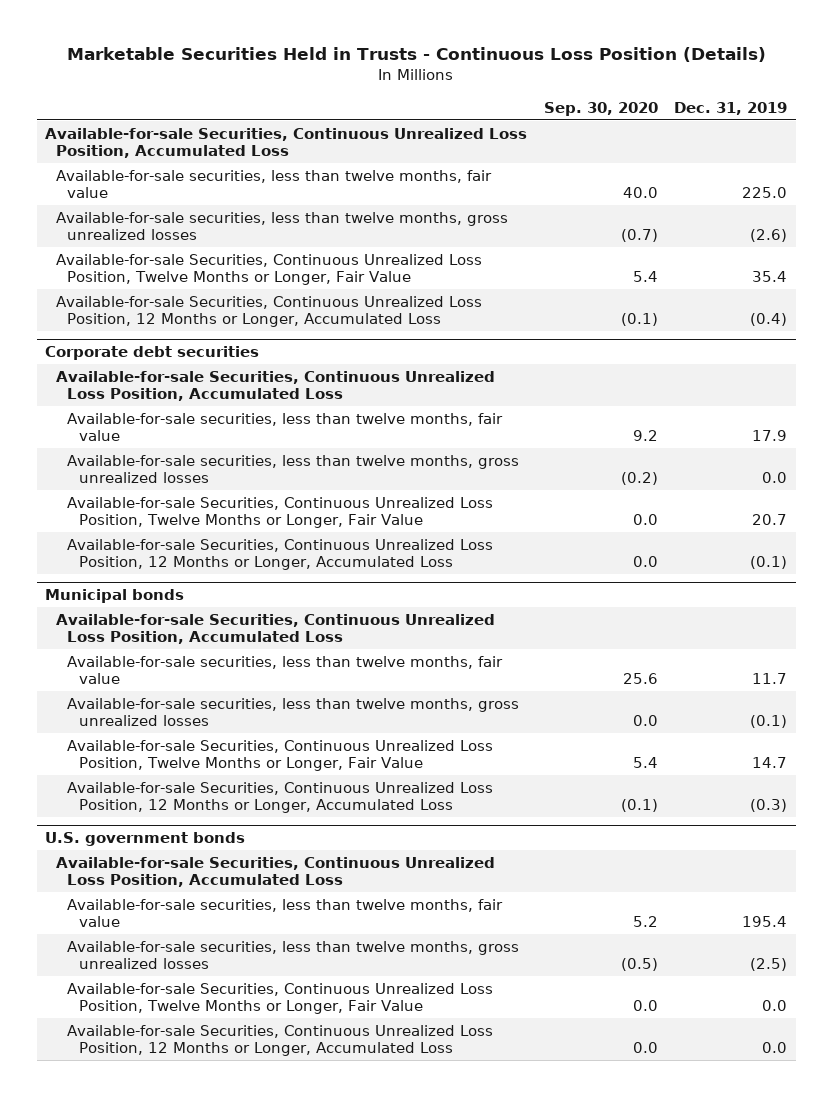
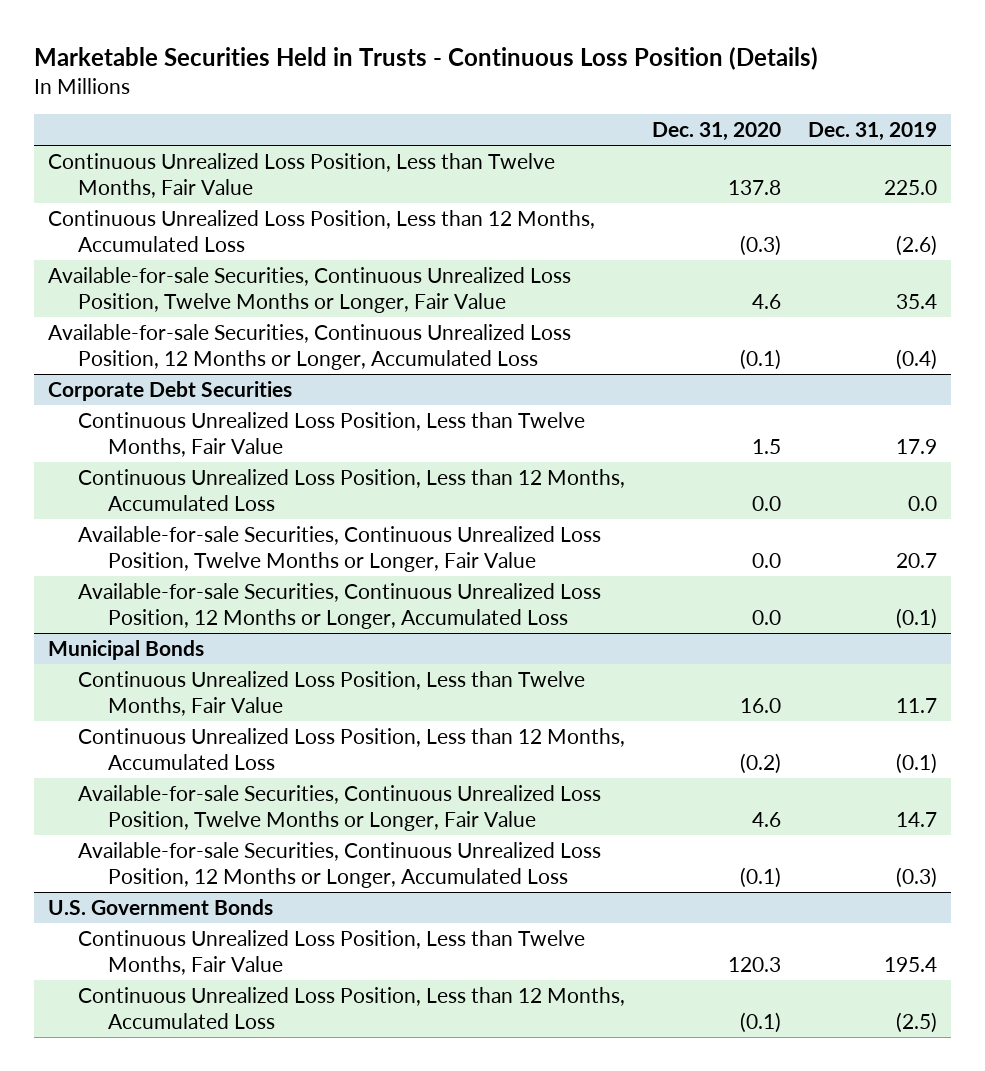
[543,101,658,116] Sep. 30, 2020 -> none
none -> [652,122,782,142] Dec. 31, 2020
[44,127,527,159] Available-for-sale Securities, Continuous Unrealized Loss Position, Accumulated Loss -> none
[56,169,493,199] Available-for-sale securities, less than twelve months, fair value -> [47,152,555,198] Continuous Unrealized Loss Position, Less than Twelve Months, Fair Value
[56,211,509,241] Available-for-sale securities, less than twelve months, gross unrealized losses -> [47,209,595,252] Continuous Unrealized Loss Position, Less than 12 Months, Accumulated Loss
[56,370,496,402] Available-for-sale Securities, Continuous Unrealized Loss Position, Accumulated Loss -> none
[44,346,259,361] Corporate debt securities -> [47,380,292,401] Corporate Debt Securities
[67,412,504,442] Available-for-sale securities, less than twelve months, fair value -> [78,411,586,457] Continuous Unrealized Loss Position, Less than Twelve Months, Fair Value
[67,454,520,484] Available-for-sale securities, less than twelve months, gross unrealized losses -> [78,468,626,511] Continuous Unrealized Loss Position, Less than 12 Months, Accumulated Loss
[56,613,496,645] Available-for-sale Securities, Continuous Unrealized Loss Position, Accumulated Loss -> none
[44,589,184,604] Municipal bonds -> [47,639,204,660] Municipal Bonds
[67,655,504,685] Available-for-sale securities, less than twelve months, fair value -> [78,670,586,716] Continuous Unrealized Loss Position, Less than Twelve Months, Fair Value
[67,697,520,727] Available-for-sale securities, less than twelve months, gross unrealized losses -> [78,727,626,770] Continuous Unrealized Loss Position, Less than 12 Months, Accumulated Loss
[56,856,496,888] Available-for-sale Securities, Continuous Unrealized Loss Position, Accumulated Loss -> none
[67,982,494,1015] Available-for-sale Securities, Continuous Unrealized Loss Position, Twelve Months or Longer, Fair Value -> none
[67,1024,494,1057] Available-for-sale Securities, Continuous Unrealized Loss Position, 12 Months or Longer, Accumulated Loss -> none
[44,832,245,847] U.S. government bonds -> [47,898,273,915] U.S. Government Bonds
[67,898,504,928] Available-for-sale securities, less than twelve months, fair value -> [78,929,586,975] Continuous Unrealized Loss Position, Less than Twelve Months, Fair Value
[67,940,520,970] Available-for-sale securities, less than twelve months, gross unrealized losses -> [78,986,626,1029] Continuous Unrealized Loss Position, Less than 12 Months, Accumulated Loss

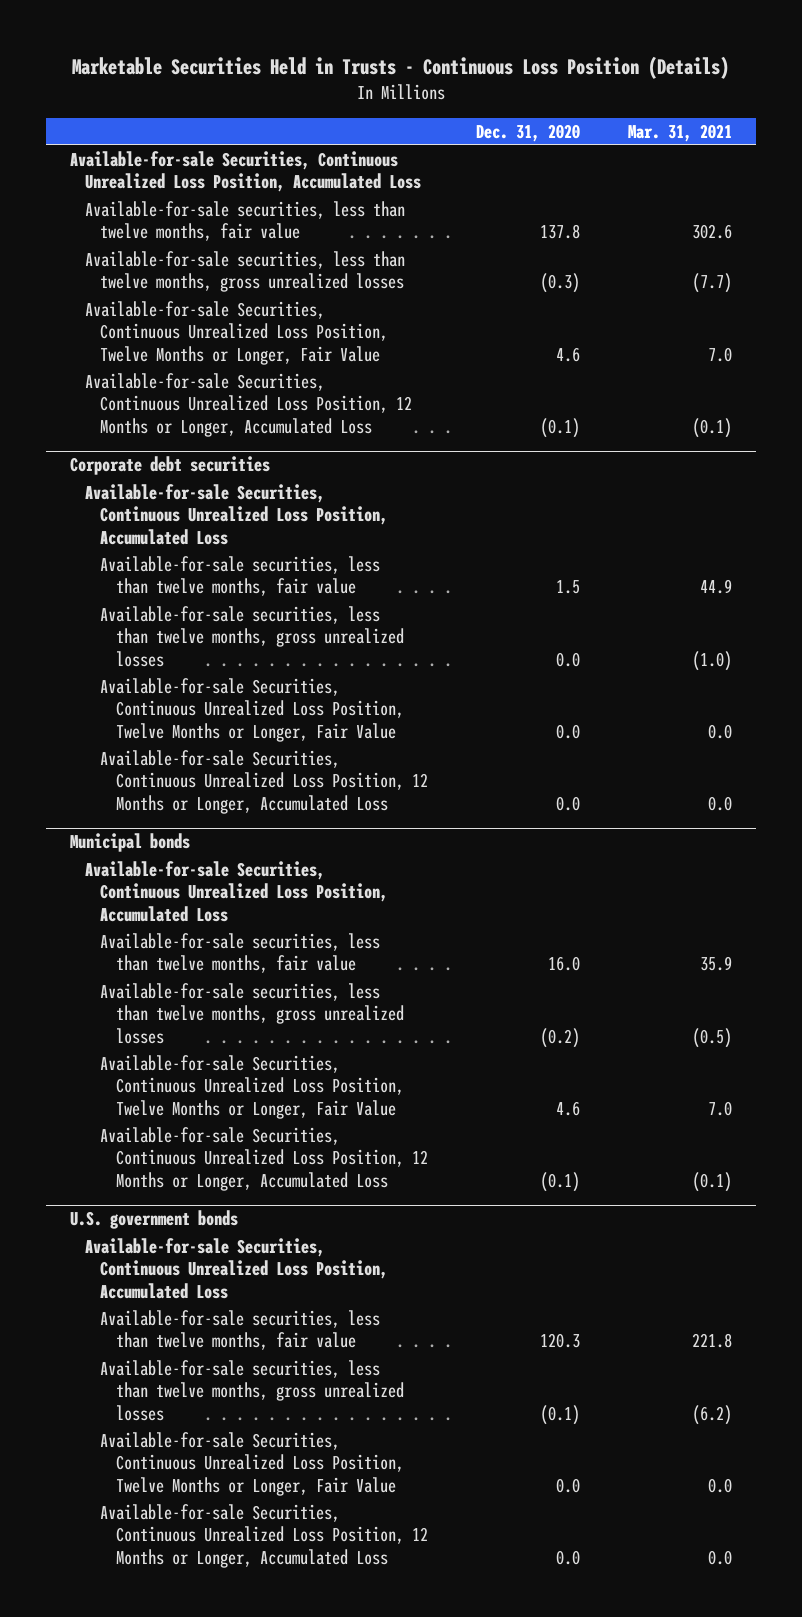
[808,122,938,142] Dec. 31, 2019 -> none
none -> [628,123,733,142] Mar. 31, 2021
none -> [70,151,422,193] Available-for-sale Securities, Continuous Unrealized Loss Position, Accumulated Loss
[47,152,555,198] Continuous Unrealized Loss Position, Less than Twelve Months, Fair Value -> [85,201,406,242] Available-for-sale securities, less than twelve months, fair value
[47,209,595,252] Continuous Unrealized Loss Position, Less than 12 Months, Accumulated Loss -> [85,251,406,293] Available-for-sale securities, less than twelve months, gross unrealized losses
[47,380,292,401] Corporate Debt Securities -> [70,456,271,476] Corporate debt securities
none -> [85,484,389,545] Available-for-sale Securities, Continuous Unrealized Loss Position, Accumulated Loss
[78,411,586,457] Continuous Unrealized Loss Position, Less than Twelve Months, Fair Value -> [100,556,381,597] Available-for-sale securities, less than twelve months, fair value
[78,468,626,511] Continuous Unrealized Loss Position, Less than 12 Months, Accumulated Loss -> [100,606,404,667] Available-for-sale securities, less than twelve months, gross unrealized losses
[47,639,204,660] Municipal Bonds -> [70,833,191,853] Municipal bonds
none -> [85,861,389,922] Available-for-sale Securities, Continuous Unrealized Loss Position, Accumulated Loss
[78,670,586,716] Continuous Unrealized Loss Position, Less than Twelve Months, Fair Value -> [100,933,381,974] Available-for-sale securities, less than twelve months, fair value
[78,727,626,770] Continuous Unrealized Loss Position, Less than 12 Months, Accumulated Loss -> [100,983,404,1044] Available-for-sale securities, less than twelve months, gross unrealized losses
[47,898,273,915] U.S. Government Bonds -> [70,1210,239,1230] U.S. government bonds
none -> [85,1238,389,1299] Available-for-sale Securities, Continuous Unrealized Loss Position, Accumulated Loss
[78,929,586,975] Continuous Unrealized Loss Position, Less than Twelve Months, Fair Value -> [100,1310,381,1351] Available-for-sale securities, less than twelve months, fair value
[78,986,626,1029] Continuous Unrealized Loss Position, Less than 12 Months, Accumulated Loss -> [100,1360,404,1421] Available-for-sale securities, less than twelve months, gross unrealized losses
none -> [100,1432,404,1496] Available-for-sale Securities, Continuous Unrealized Loss Position, Twelve Months or Longer, Fair Value
none -> [100,1504,428,1568] Available-for-sale Securities, Continuous Unrealized Loss Position, 12 Months or Longer, Accumulated Loss

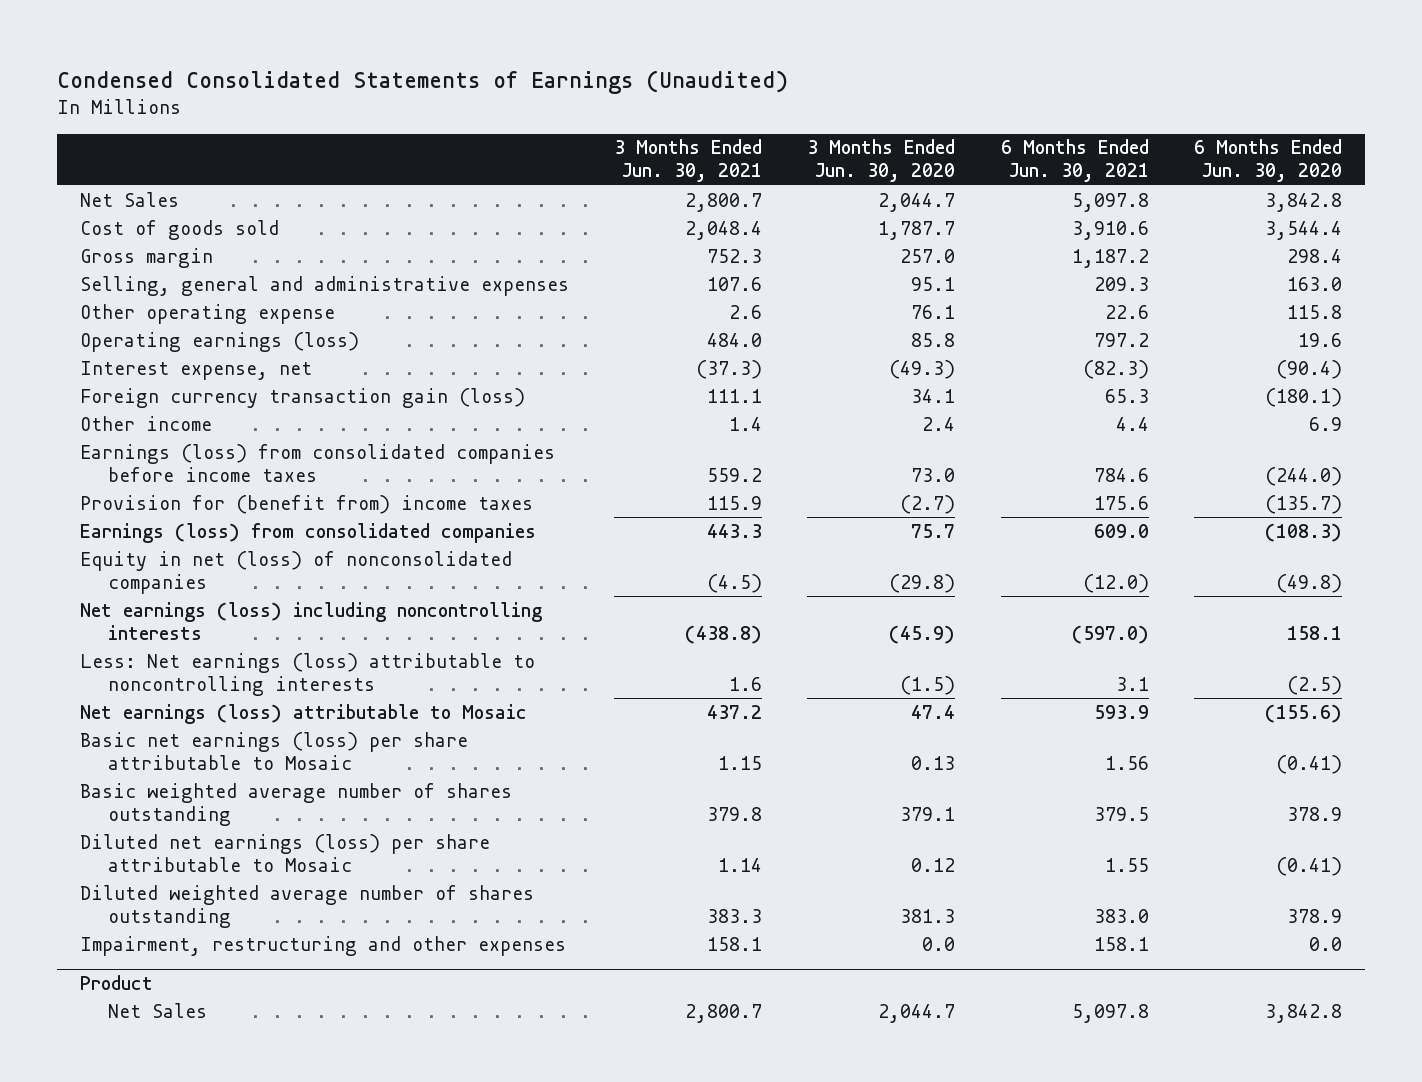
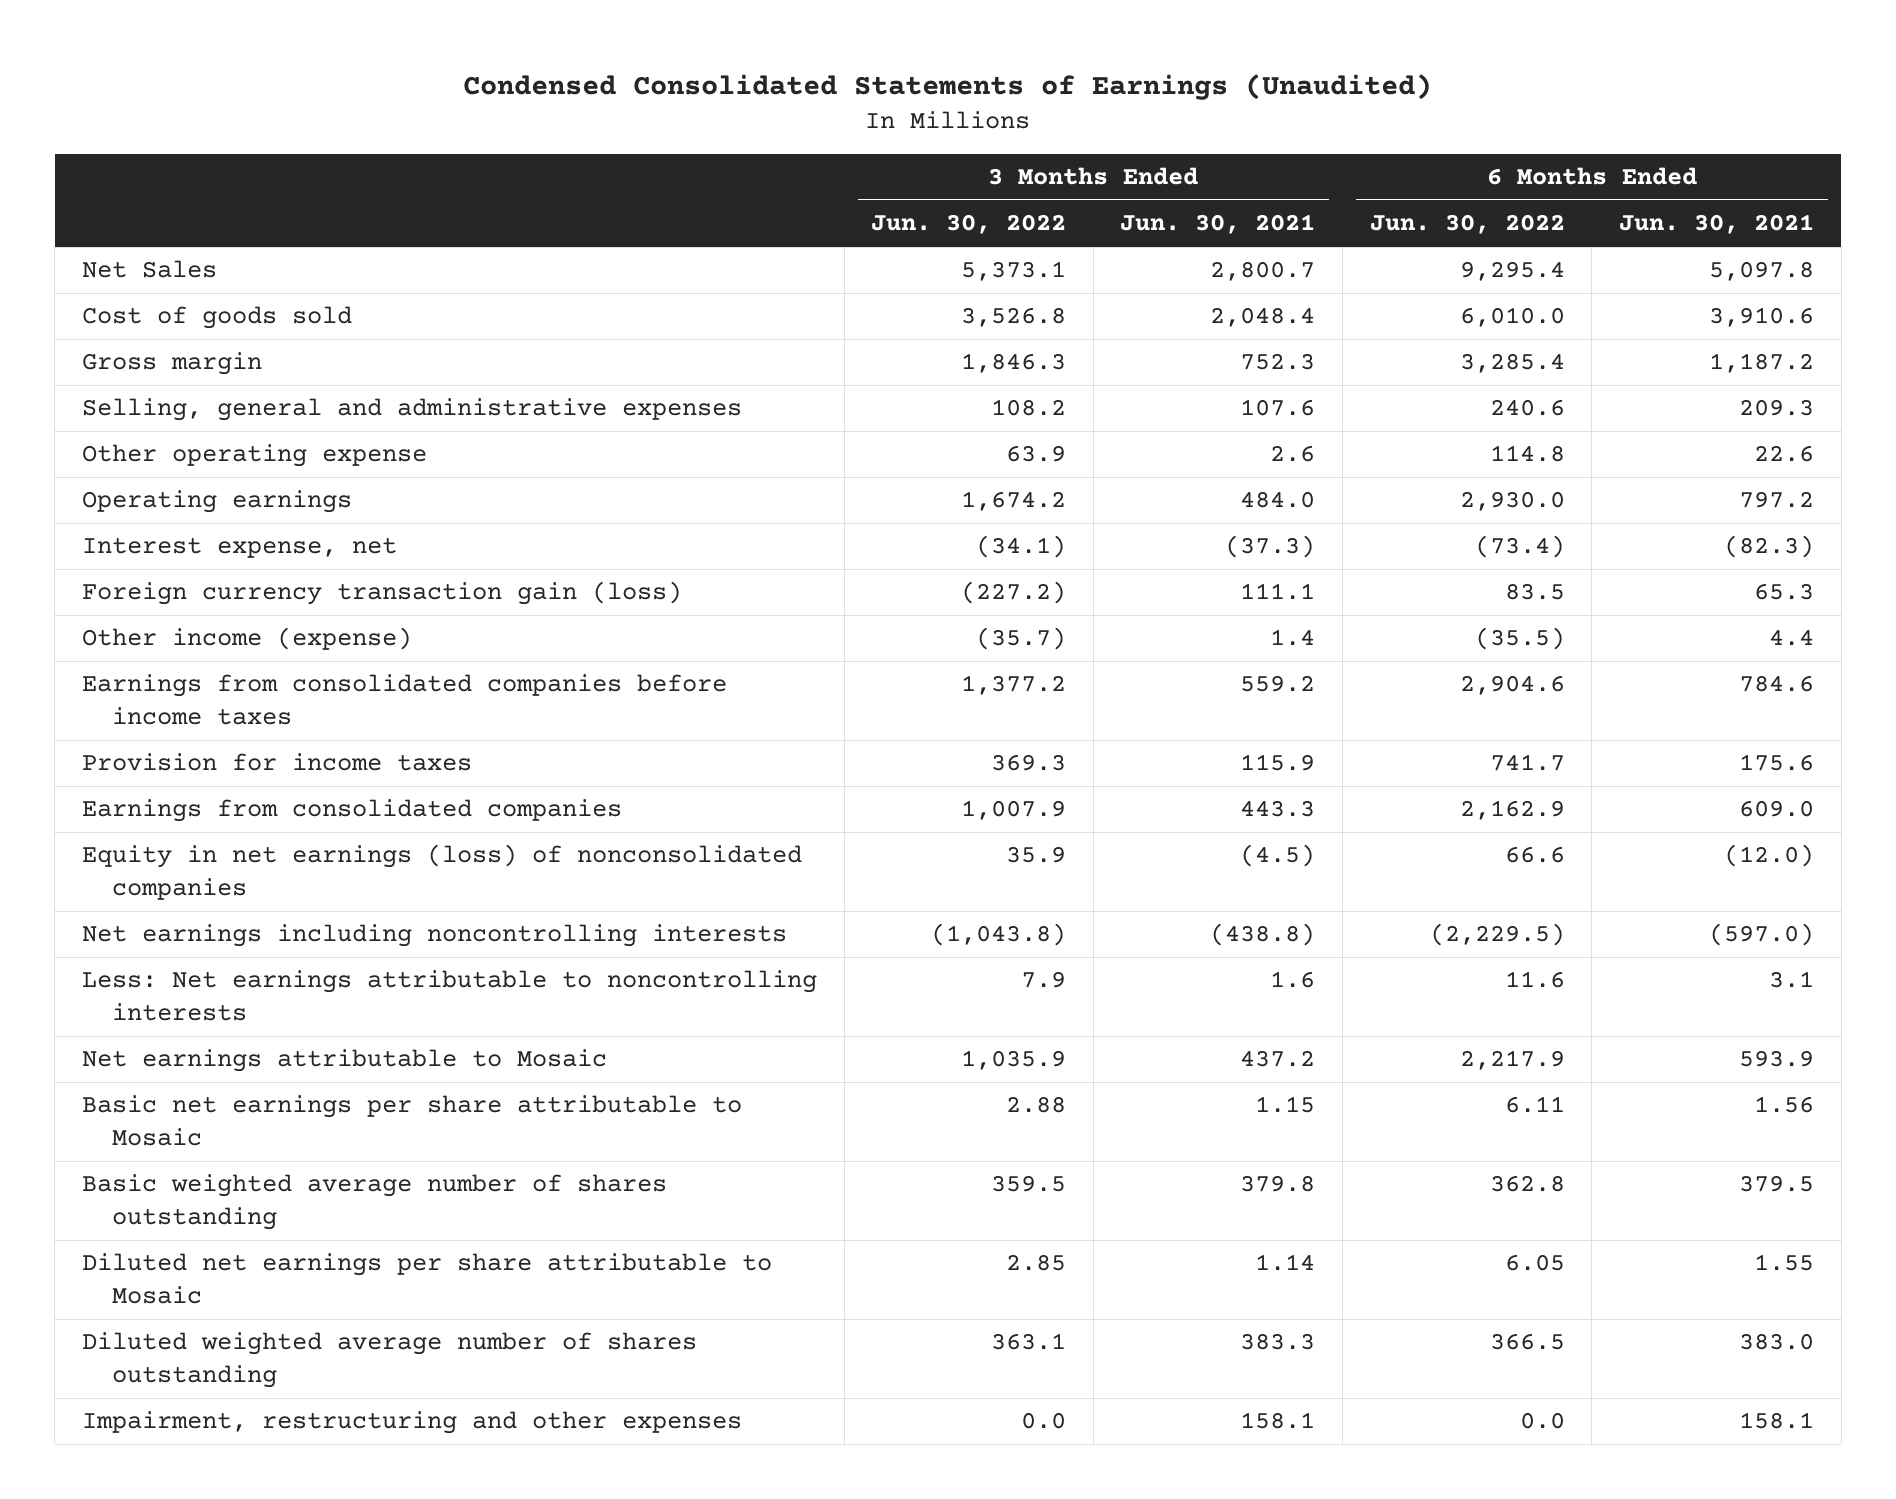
[807,139,956,183] 3 Months Ended Jun. 30, 2020 -> none
[1194,139,1343,183] 6 Months Ended Jun. 30, 2020 -> none
none -> [871,214,1067,235] Jun. 30, 2022
none -> [1369,214,1565,235] Jun. 30, 2022
[79,331,359,352] Operating earnings (loss) -> [81,490,352,514] Operating earnings
[79,415,212,431] Other income -> [81,627,412,651] Other income (expense)
[79,443,555,482] Earnings (loss) from consolidated companies before income taxes -> [81,674,727,726] Earnings from consolidated companies before income taxes
[79,494,533,514] Provision for (benefit from) income taxes -> [81,753,472,772] Provision for income taxes
[79,522,536,543] Earnings (loss) from consolidated companies -> [81,799,622,823] Earnings from consolidated companies
[79,550,512,594] Equity in net (loss) of nonconsolidated companies -> [81,844,802,901] Equity in net earnings (loss) of nonconsolidated companies
[79,601,542,640] Net earnings (loss) including noncontrolling interests -> [81,924,787,948] Net earnings including noncontrolling interests
[79,652,535,696] Less: Net earnings (loss) attributable to noncontrolling interests -> [81,970,817,1022] Less: Net earnings attributable to noncontrolling interests
[79,703,527,724] Net earnings (loss) attributable to Mosaic -> [81,1049,607,1073] Net earnings attributable to Mosaic
[79,731,468,770] Basic net earnings (loss) per share attributable to Mosaic -> [81,1095,742,1147] Basic net earnings per share attributable to Mosaic
[79,833,490,872] Diluted net earnings (loss) per share attributable to Mosaic -> [81,1253,772,1305] Diluted net earnings per share attributable to Mosaic
[79,975,153,991] Product -> none
[108,1002,208,1018] Net Sales -> none

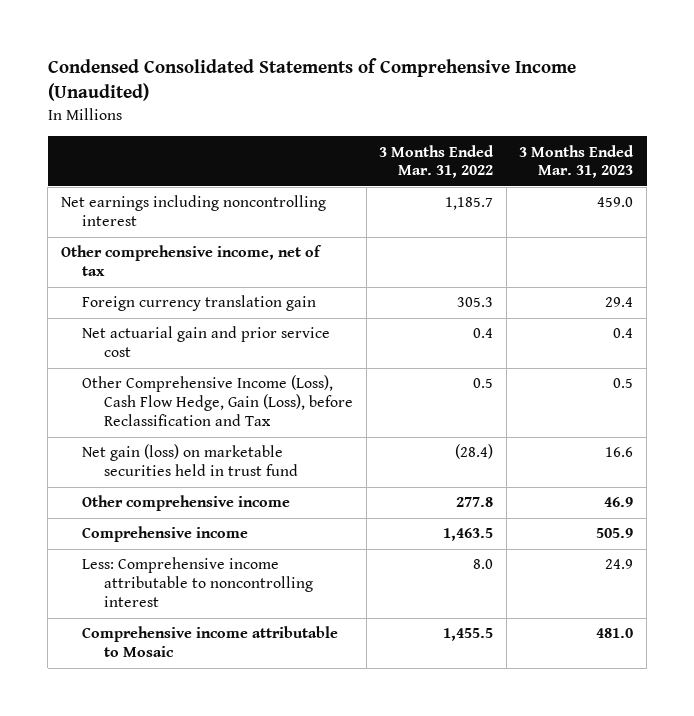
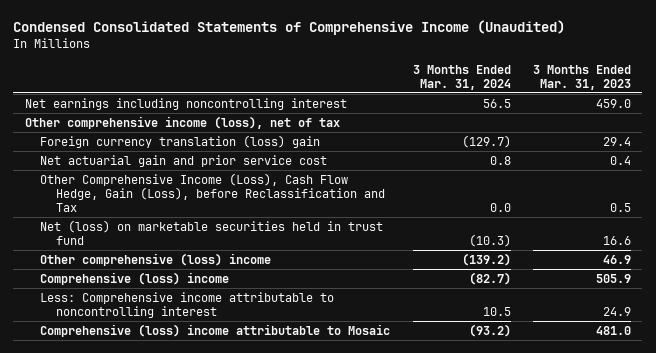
[379,144,495,179] 3 Months Ended Mar. 31, 2022 -> none
none -> [412,64,511,90] 3 Months Ended Mar. 31, 2024
[60,245,322,277] Other comprehensive income, net of tax -> [24,115,340,129] Other comprehensive income (loss), net of tax
[82,295,317,312] Foreign currency translation gain -> [40,134,321,148] Foreign currency translation (loss) gain
[82,444,299,477] Net gain (loss) on marketable securities held in trust fund -> [40,219,384,245] Net (loss) on marketable securities held in trust fund
[82,495,291,512] Other comprehensive income -> [40,252,272,266] Other comprehensive (loss) income
[82,526,249,543] Comprehensive income -> [40,271,230,285] Comprehensive (loss) income
[82,626,339,658] Comprehensive income attributable to Mosaic -> [40,323,391,337] Comprehensive (loss) income attributable to Mosaic

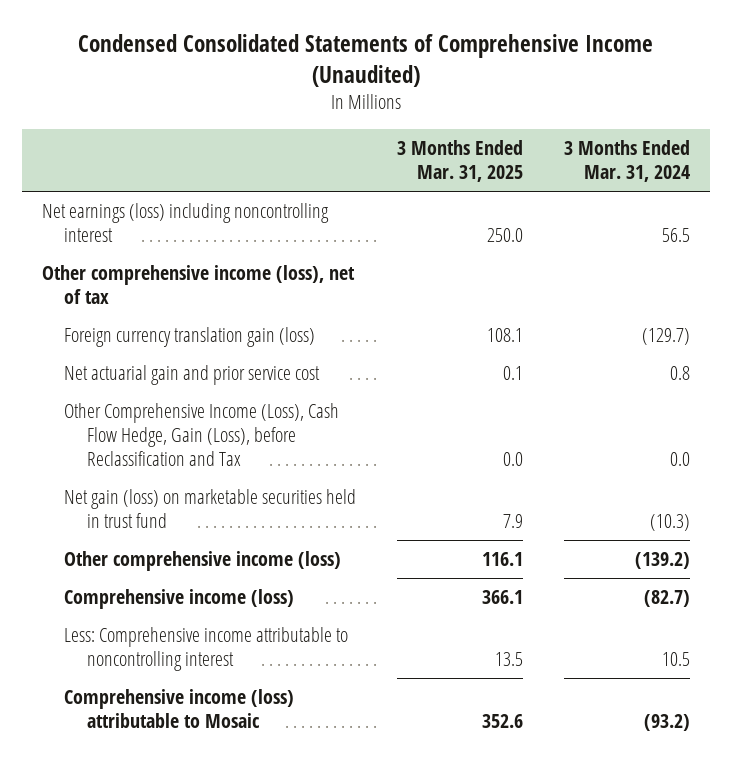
[533,64,632,90] 3 Months Ended Mar. 31, 2023 -> none
none -> [397,139,524,182] 3 Months Ended Mar. 31, 2025
[24,97,347,110] Net earnings including noncontrolling interest -> [42,203,330,243] Net earnings (loss) including noncontrolling interest
[40,134,321,148] Foreign currency translation (loss) gain -> [64,327,316,348] Foreign currency translation gain (loss)
[40,219,384,245] Net (loss) on marketable securities held in trust fund -> [64,489,357,529] Net gain (loss) on marketable securities held in trust fund
[40,252,272,266] Other comprehensive (loss) income -> [64,551,342,572] Other comprehensive income (loss)
[40,271,230,285] Comprehensive (loss) income -> [64,589,295,610] Comprehensive income (loss)
[40,323,391,337] Comprehensive (loss) income attributable to Mosaic -> [64,689,295,729] Comprehensive income (loss) attributable to Mosaic

